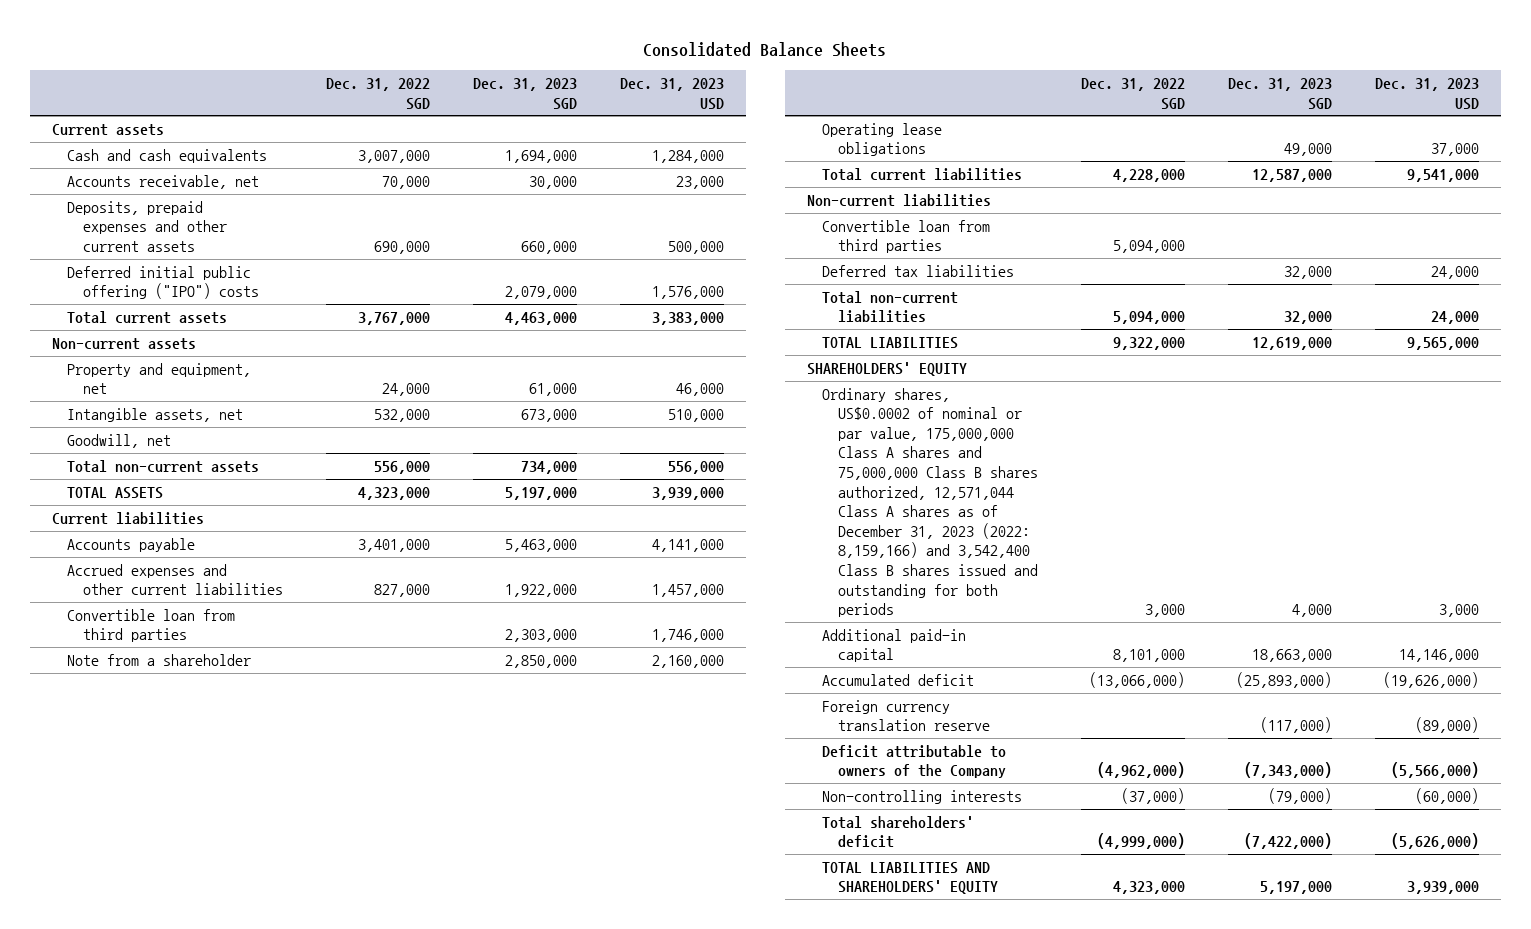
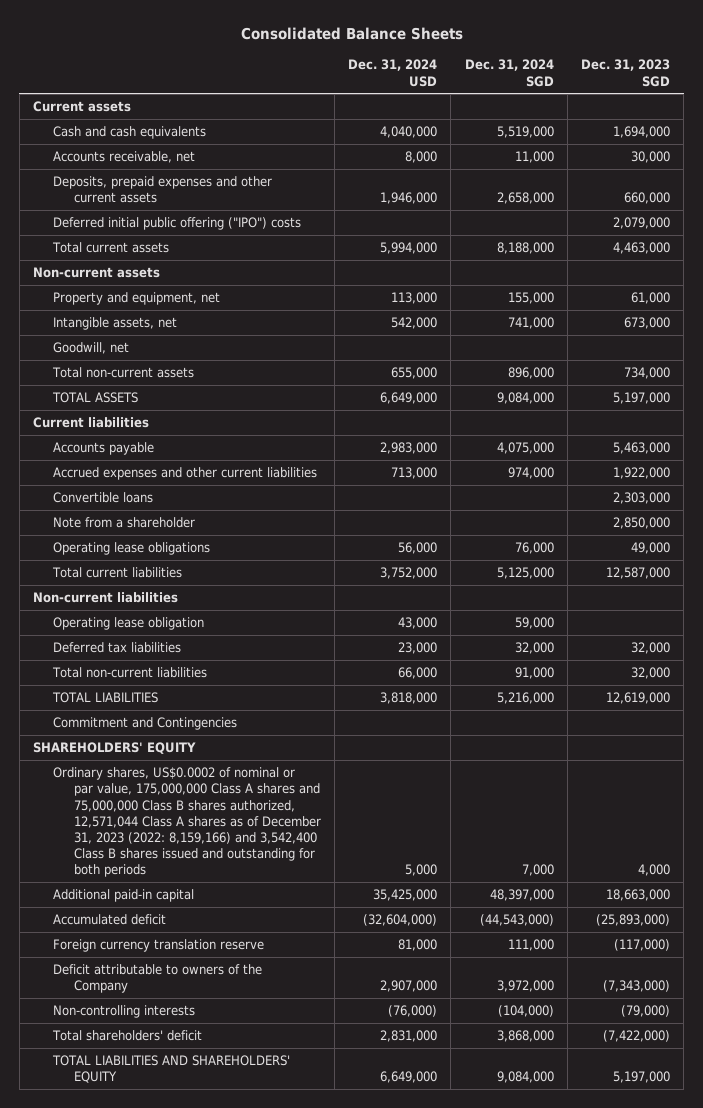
[326,77,431,110] Dec. 31, 2022 SGD -> none
[620,77,725,110] Dec. 31, 2023 USD -> none
none -> [348,59,438,87] Dec. 31, 2024 USD
none -> [464,59,554,87] Dec. 31, 2024 SGD
[67,608,236,643] Convertible loan from third parties -> [53,492,154,504] Convertible loans
[822,219,991,254] Convertible loan from third parties -> none
none -> [53,617,205,631] Operating lease obligation
none -> [53,717,238,731] Commitment and Contingencies

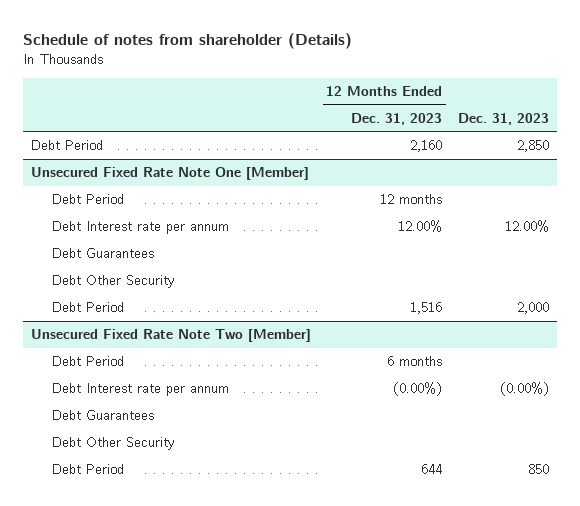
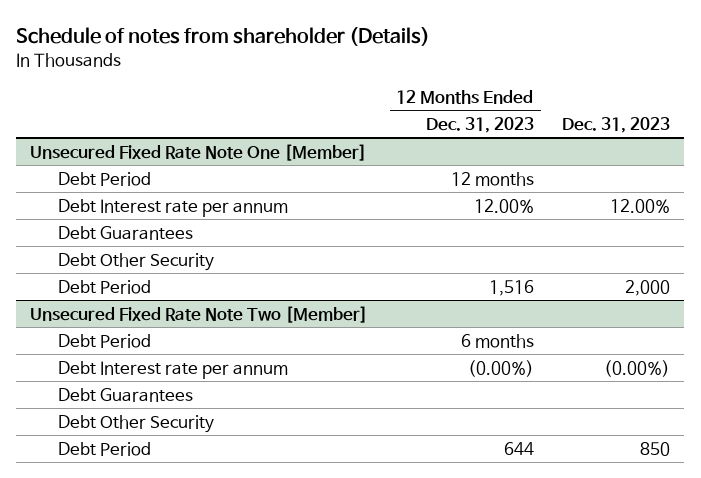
[30,140,103,151] Debt Period -> none

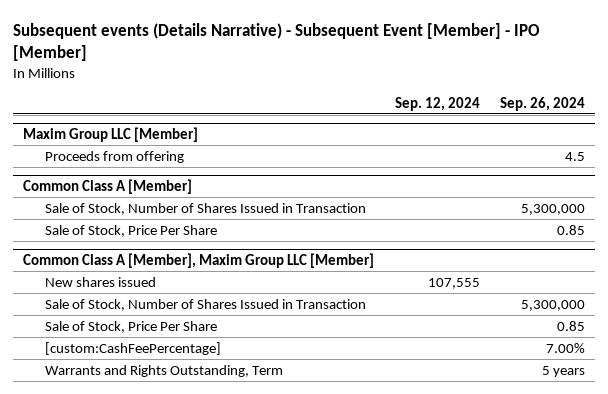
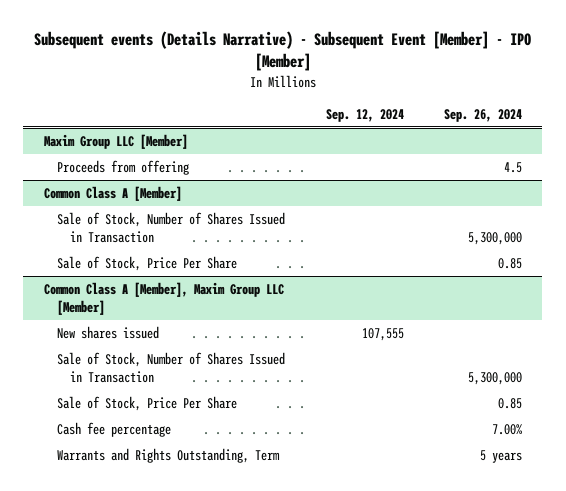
[45,341,222,355] [custom:CashFeePercentage] -> [57,421,172,437] Cash fee percentage

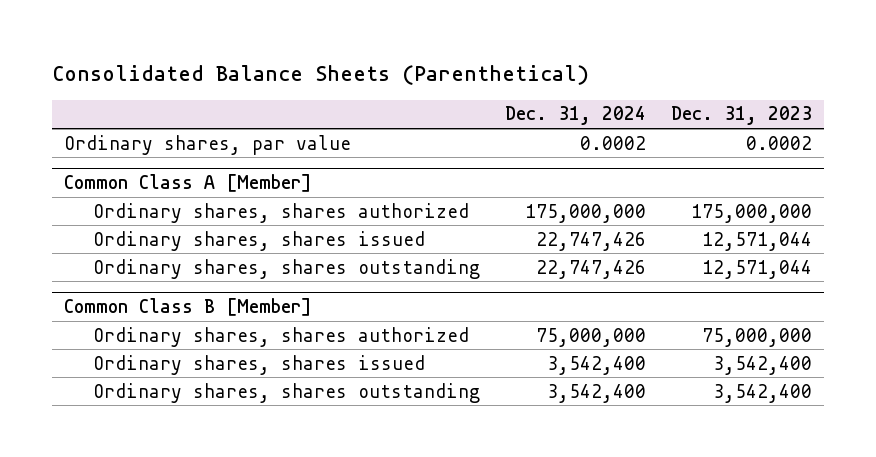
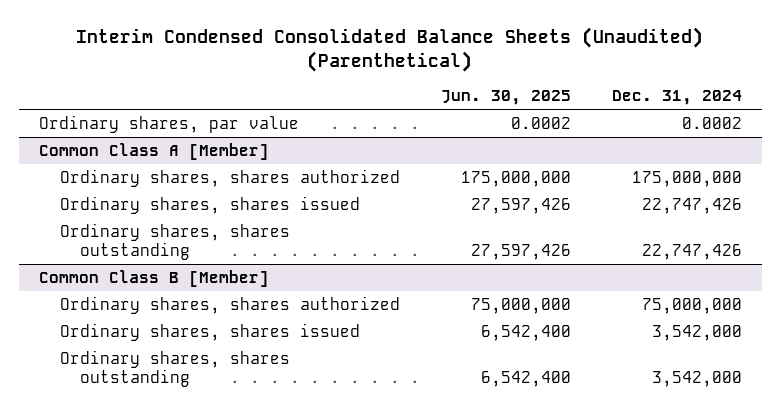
[51,64,589,85] Consolidated Balance Sheets (Parenthetical) -> [76,26,704,72] Interim Condensed Consolidated Balance Sheets (Unaudited) (Parenthetical)
[670,106,812,126] Dec. 31, 2023 -> none
none -> [440,90,571,106] Jun. 30, 2025
[546,355,646,375] 3,542,400 -> [651,324,742,341] 3,542,000
[546,383,646,403] 3,542,400 -> [651,370,742,387] 3,542,000

